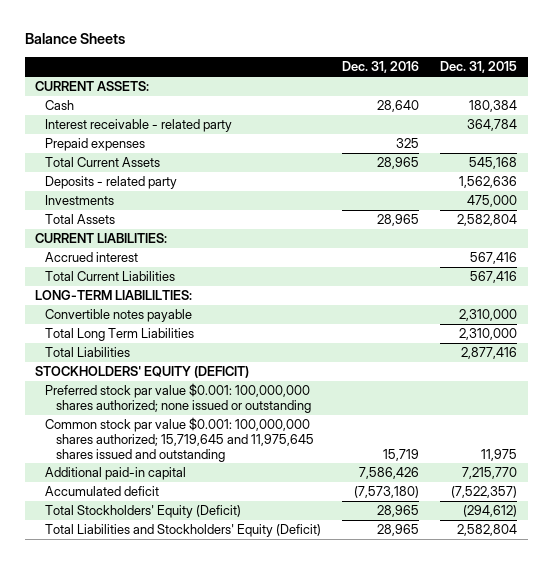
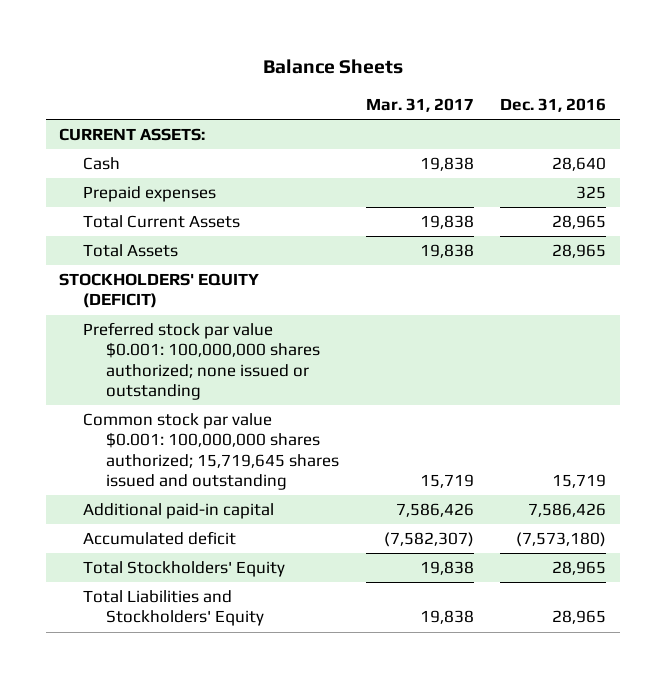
[440,61,518,74] Dec. 31, 2015 -> none
none -> [365,98,474,113] Mar. 31, 2017
[45,119,233,133] Interest receivable - related party -> none
[45,176,178,190] Deposits - related party -> none
[45,195,115,206] Investments -> none
[34,233,167,244] CURRENT LIABILITIES: -> none
[45,252,139,263] Accrued interest -> none
[45,271,176,282] Total Current Liabilities -> none
[34,290,192,301] LONG-TERM LIABILILTIES: -> none
[45,309,193,323] Convertible notes payable -> none
[45,328,195,342] Total Long Term Liabilities -> none
[45,347,131,358] Total Liabilities -> none
[45,417,314,462] Common stock par value $0.001: 100,000,000 shares authorized; 15,719,645 and 11,975,645 shares issued and outstanding -> [82,413,340,490] Common stock par value $0.001: 100,000,000 shares authorized; 15,719,645 shares issued and outstanding
[45,505,242,519] Total Stockholders' Equity (Deficit) -> [82,561,285,578] Total Stockholders' Equity
[45,524,322,538] Total Liabilities and Stockholders' Equity (Deficit) -> [82,590,265,627] Total Liabilities and Stockholders' Equity

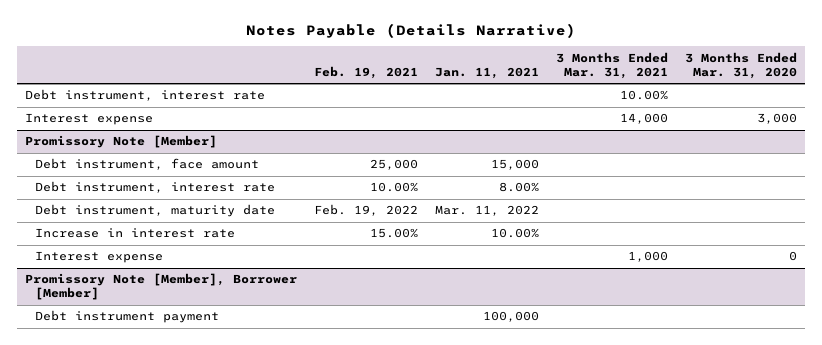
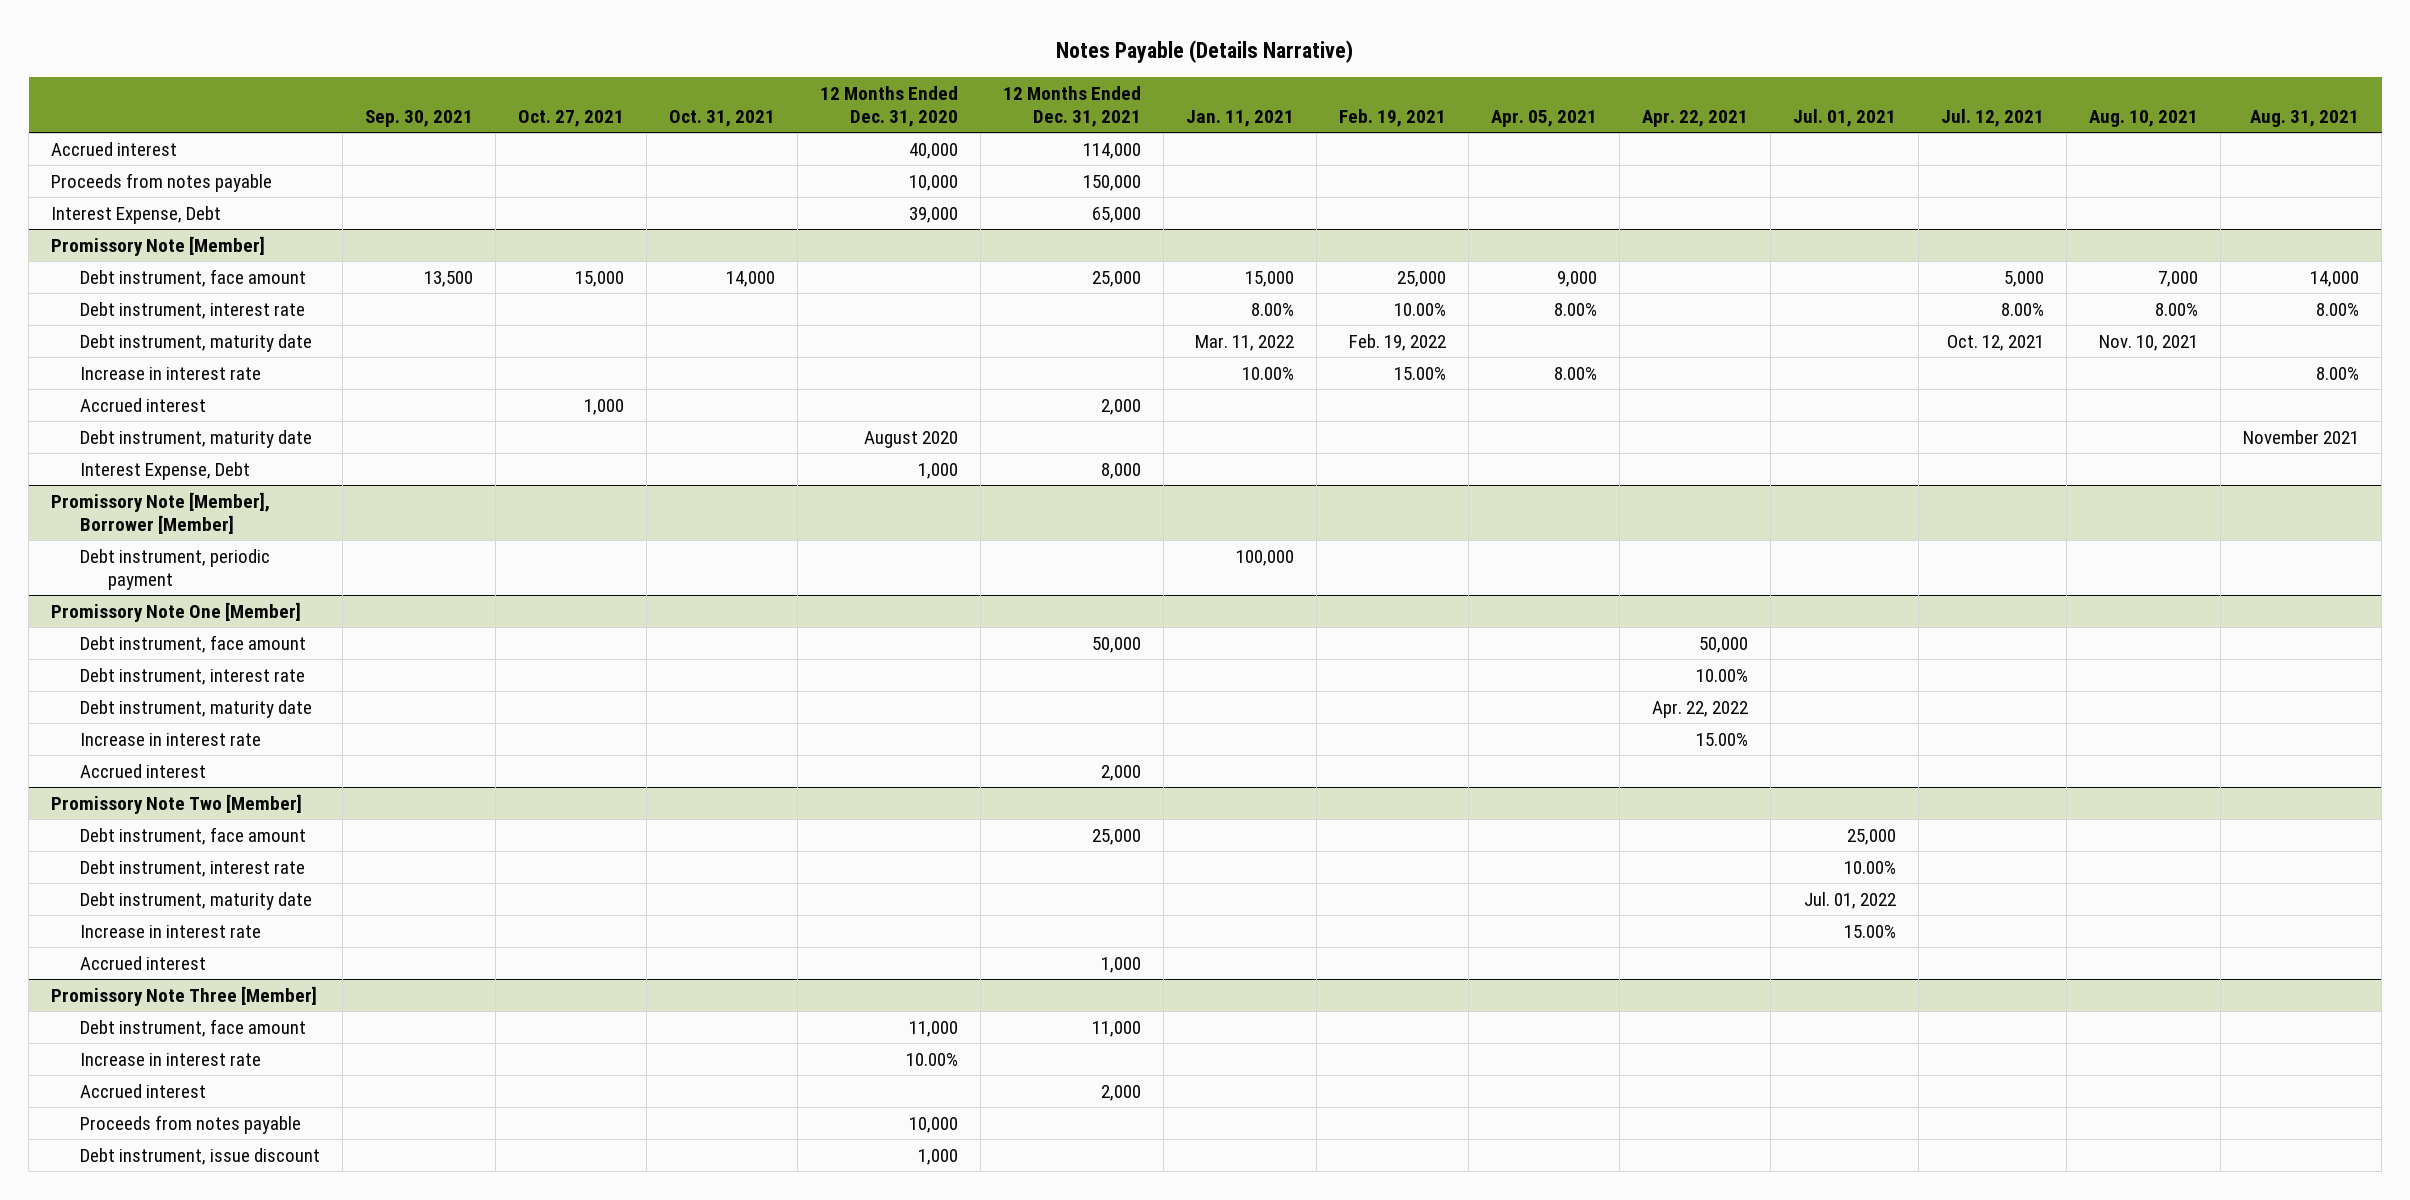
[555,51,668,79] 3 Months Ended Mar. 31, 2021 -> none
[684,51,797,79] 3 Months Ended Mar. 31, 2020 -> none
none -> [364,110,473,128] Sep. 30, 2021
none -> [517,110,624,128] Oct. 27, 2021
none -> [668,110,775,128] Oct. 31, 2021
none -> [819,85,958,128] 12 Months Ended Dec. 31, 2020
none -> [1002,85,1141,128] 12 Months Ended Dec. 31, 2021
none -> [1490,110,1597,128] Apr. 05, 2021
none -> [1641,110,1748,128] Apr. 22, 2021
none -> [1792,109,1896,128] Jul. 01, 2021
none -> [1940,109,2044,128] Jul. 12, 2021
none -> [2088,110,2198,128] Aug. 10, 2021
none -> [2249,110,2359,128] Aug. 31, 2021
[25,89,266,102] Debt instrument, interest rate -> none
none -> [51,141,178,156] Accrued interest
none -> [51,172,273,192] Proceeds from notes payable
[25,113,154,126] Interest expense -> [51,205,222,224] Interest Expense, Debt
none -> [79,397,206,412] Accrued interest
none -> [79,429,312,448] Debt instrument, maturity date
[34,251,163,264] Interest expense -> [79,461,250,480] Interest Expense, Debt
[34,310,219,324] Debt instrument payment -> [79,548,270,590] Debt instrument, periodic payment
none -> [51,601,302,622] Promissory Note One [Member]
none -> [79,634,306,653] Debt instrument, face amount
none -> [79,667,305,685] Debt instrument, interest rate
none -> [79,699,312,718] Debt instrument, maturity date
none -> [79,732,261,746] Increase in interest rate
none -> [79,763,206,778] Accrued interest
none -> [51,793,303,814] Promissory Note Two [Member]
none -> [79,826,306,845] Debt instrument, face amount
none -> [79,859,305,877] Debt instrument, interest rate
none -> [79,891,312,910] Debt instrument, maturity date
none -> [79,924,261,938] Increase in interest rate
none -> [79,955,206,970] Accrued interest
none -> [51,985,318,1006] Promissory Note Three [Member]
none -> [79,1018,306,1037] Debt instrument, face amount
none -> [79,1052,261,1066] Increase in interest rate
none -> [79,1083,206,1098] Accrued interest
none -> [79,1114,301,1134] Proceeds from notes payable
none -> [79,1147,320,1165] Debt instrument, issue discount

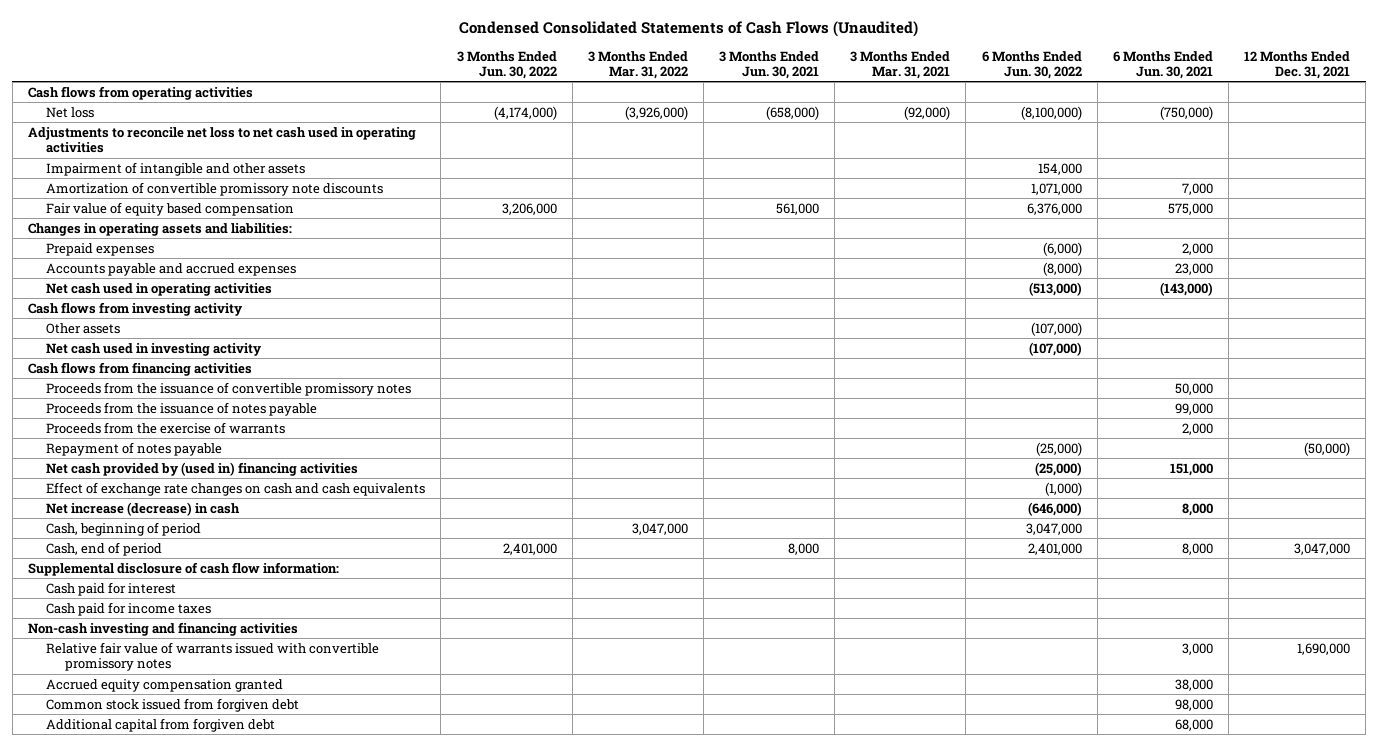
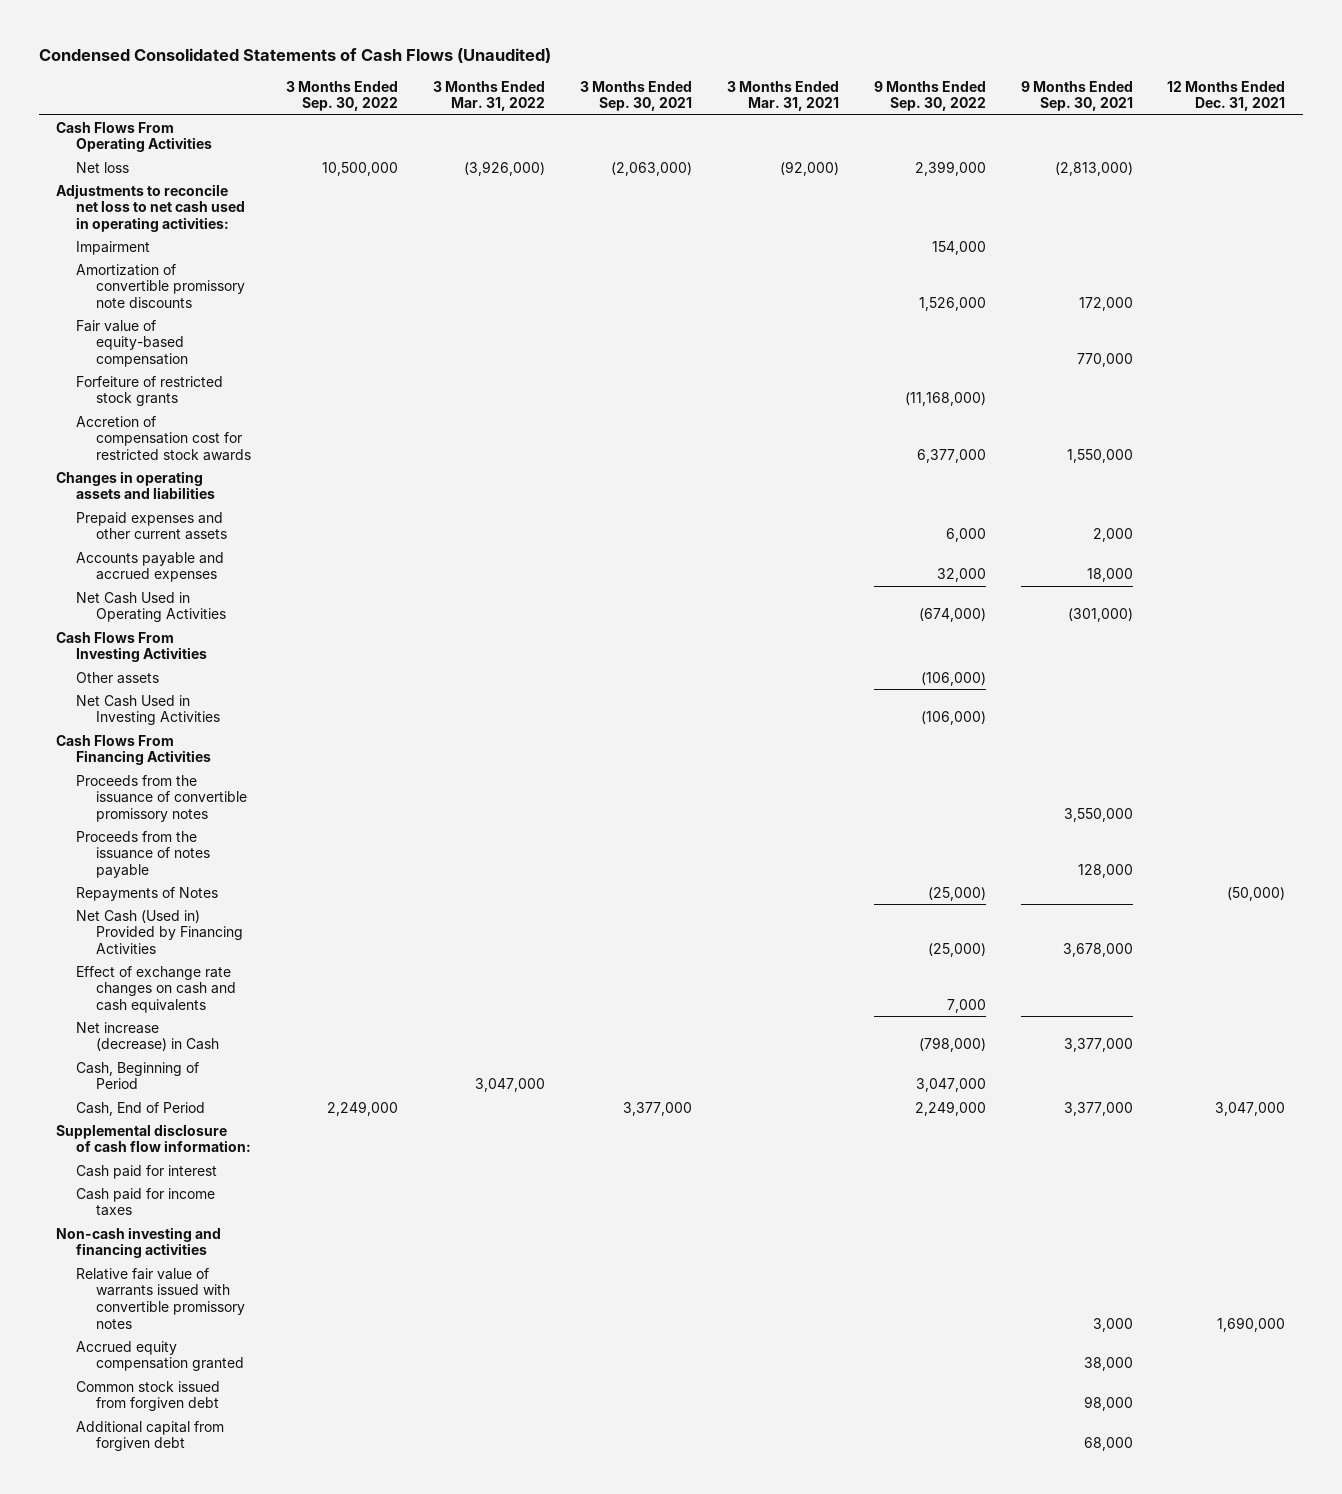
[456,50,557,80] 3 Months Ended Jun. 30, 2022 -> none
[719,50,820,80] 3 Months Ended Jun. 30, 2021 -> none
[981,50,1082,80] 6 Months Ended Jun. 30, 2022 -> none
[1112,50,1213,80] 6 Months Ended Jun. 30, 2021 -> none
none -> [285,80,398,112] 3 Months Ended Sep. 30, 2022
none -> [579,80,692,112] 3 Months Ended Sep. 30, 2021
none -> [873,80,986,112] 9 Months Ended Sep. 30, 2022
none -> [1020,80,1133,112] 9 Months Ended Sep. 30, 2021
[27,85,253,100] Cash flows from operating activities -> [56,121,212,153] Cash Flows From Operating Activities
[27,126,416,154] Adjustments to reconcile net loss to net cash used in operating activities -> [56,183,245,232] Adjustments to reconcile net loss to net cash used in operating activities:
[46,161,306,176] Impairment of intangible and other assets -> [75,240,150,255] Impairment
[46,201,295,216] Fair value of equity based compensation -> [75,319,188,367] Fair value of equity-based compensation
none -> [75,375,223,407] Forfeiture of restricted stock grants
none -> [75,415,251,461] Accretion of compensation cost for restricted stock awards
[27,222,292,236] Changes in operating assets and liabilities: -> [56,470,215,500] Changes in operating assets and liabilities
[46,242,155,256] Prepaid expenses -> [75,511,227,541] Prepaid expenses and other current assets
[46,282,273,296] Net cash used in operating activities -> [75,591,226,623] Net Cash Used in Operating Activities
[27,301,243,316] Cash flows from investing activity -> [56,631,207,663] Cash Flows From Investing Activities
[46,342,263,356] Net cash used in investing activity -> [75,694,220,726] Net Cash Used in Investing Activities
[27,361,252,376] Cash flows from financing activities -> [56,734,211,766] Cash Flows From Financing Activities
[46,421,286,434] Proceeds from the exercise of warrants -> none
[46,441,223,456] Repayment of notes payable -> [75,886,218,901] Repayments of Notes
[46,461,359,476] Net cash provided by (used in) financing activities -> [75,909,243,954] Net Cash (Used in) Provided by Financing Activities
[46,501,241,516] Net increase (decrease) in cash -> [75,1021,219,1052] Net increase (decrease) in Cash
[46,521,202,536] Cash, beginning of period -> [75,1061,199,1090] Cash, Beginning of Period
[46,541,163,556] Cash, end of period -> [75,1101,205,1116] Cash, End of Period

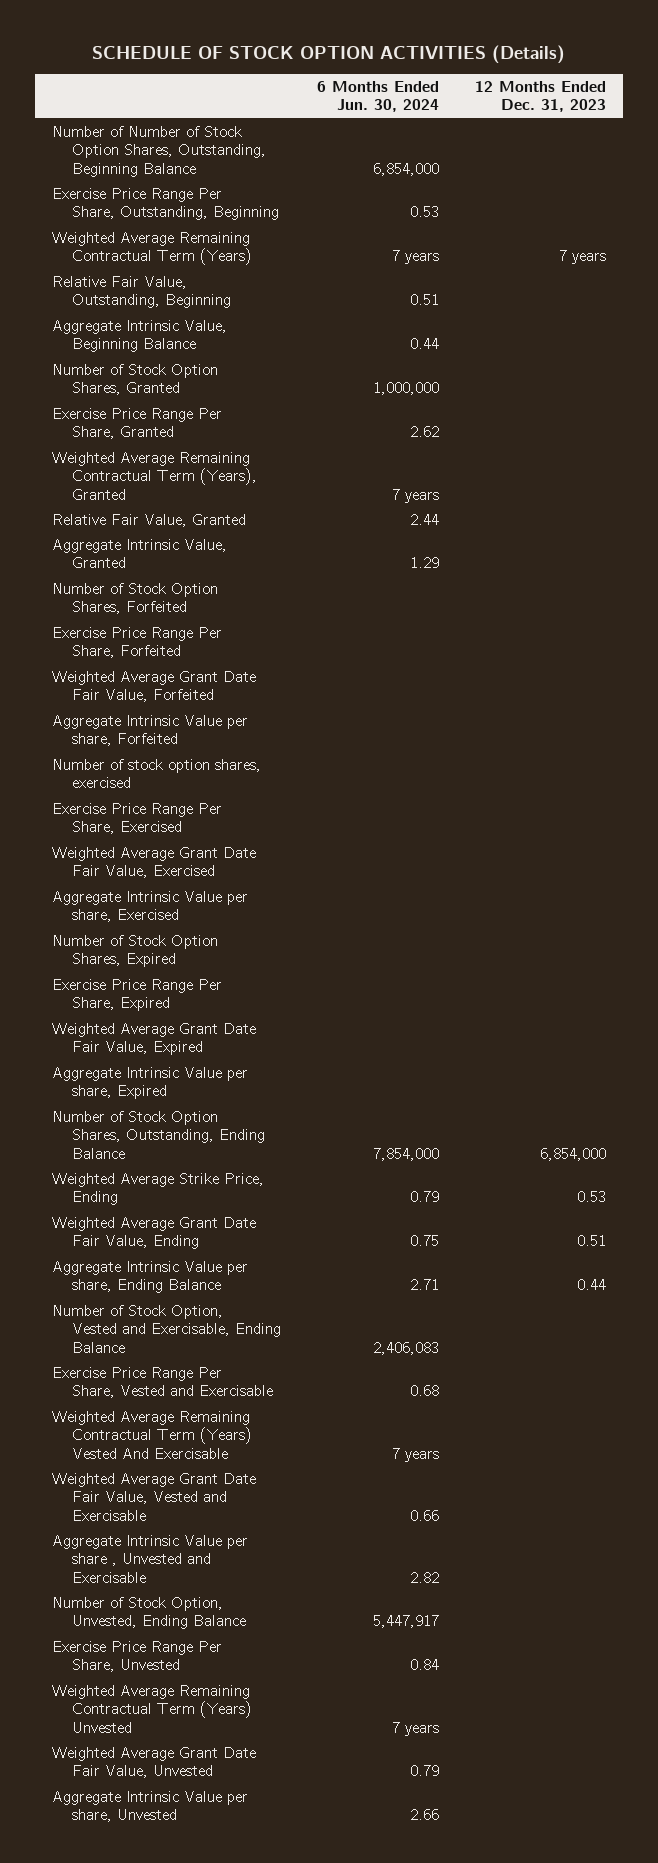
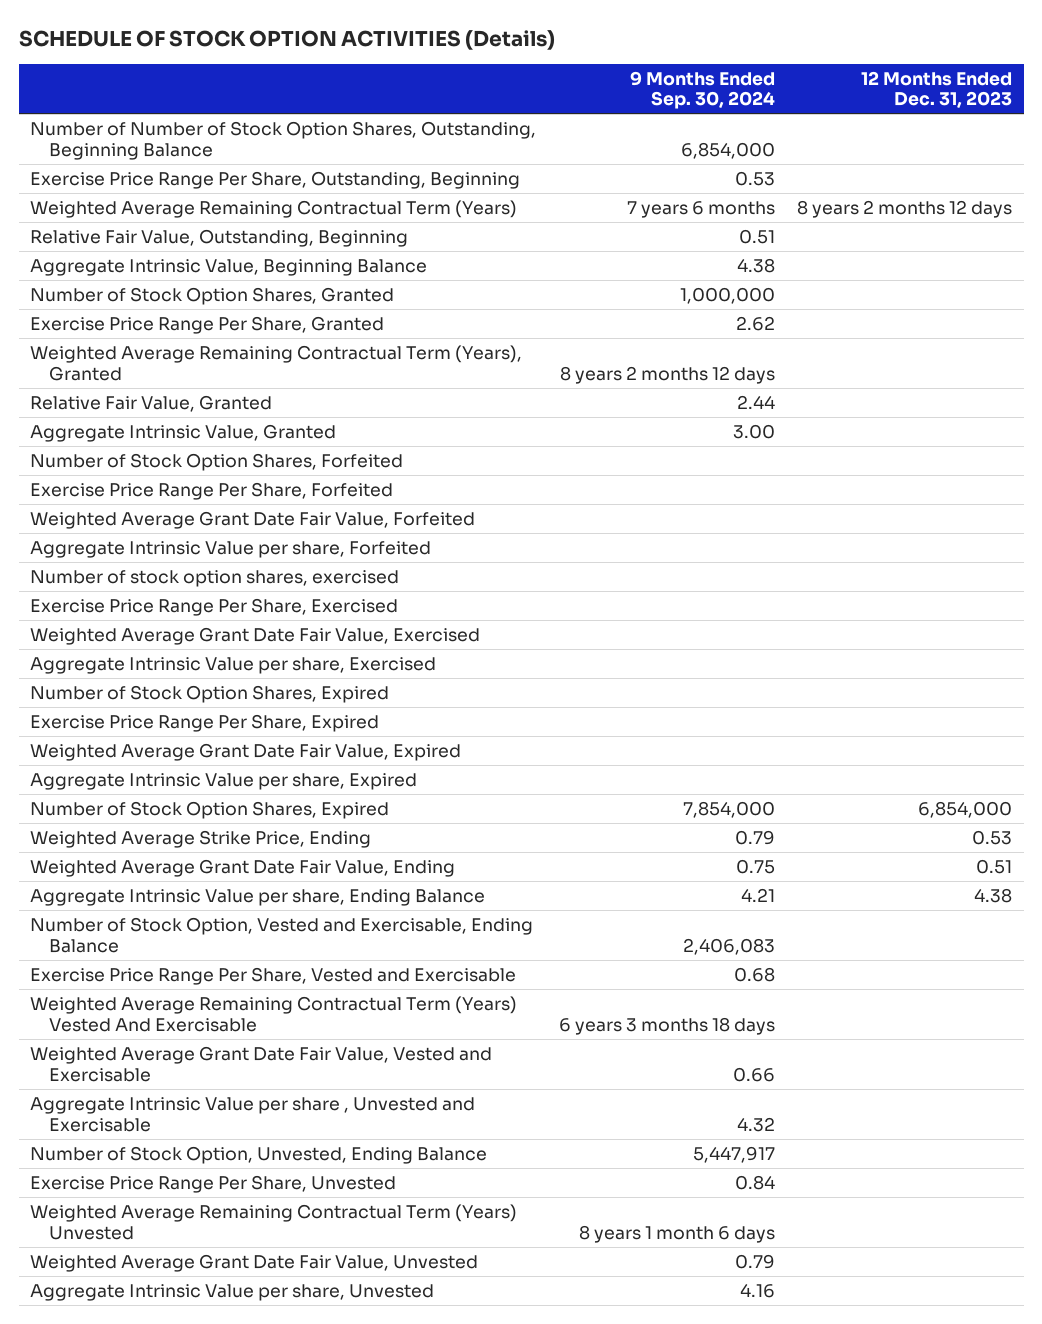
[316,80,439,113] 6 Months Ended Jun. 30, 2024 -> none
none -> [629,70,775,110] 9 Months Ended Sep. 30, 2024
[558,250,606,265] 7 years -> [797,199,1013,218] 8 years 2 months 12 days
[52,1110,265,1159] Number of Stock Option Shares, Outstanding, Ending Balance -> [29,800,389,819] Number of Stock Option Shares, Expired
[576,1279,606,1291] 0.44 -> [974,887,1013,903] 4.38

